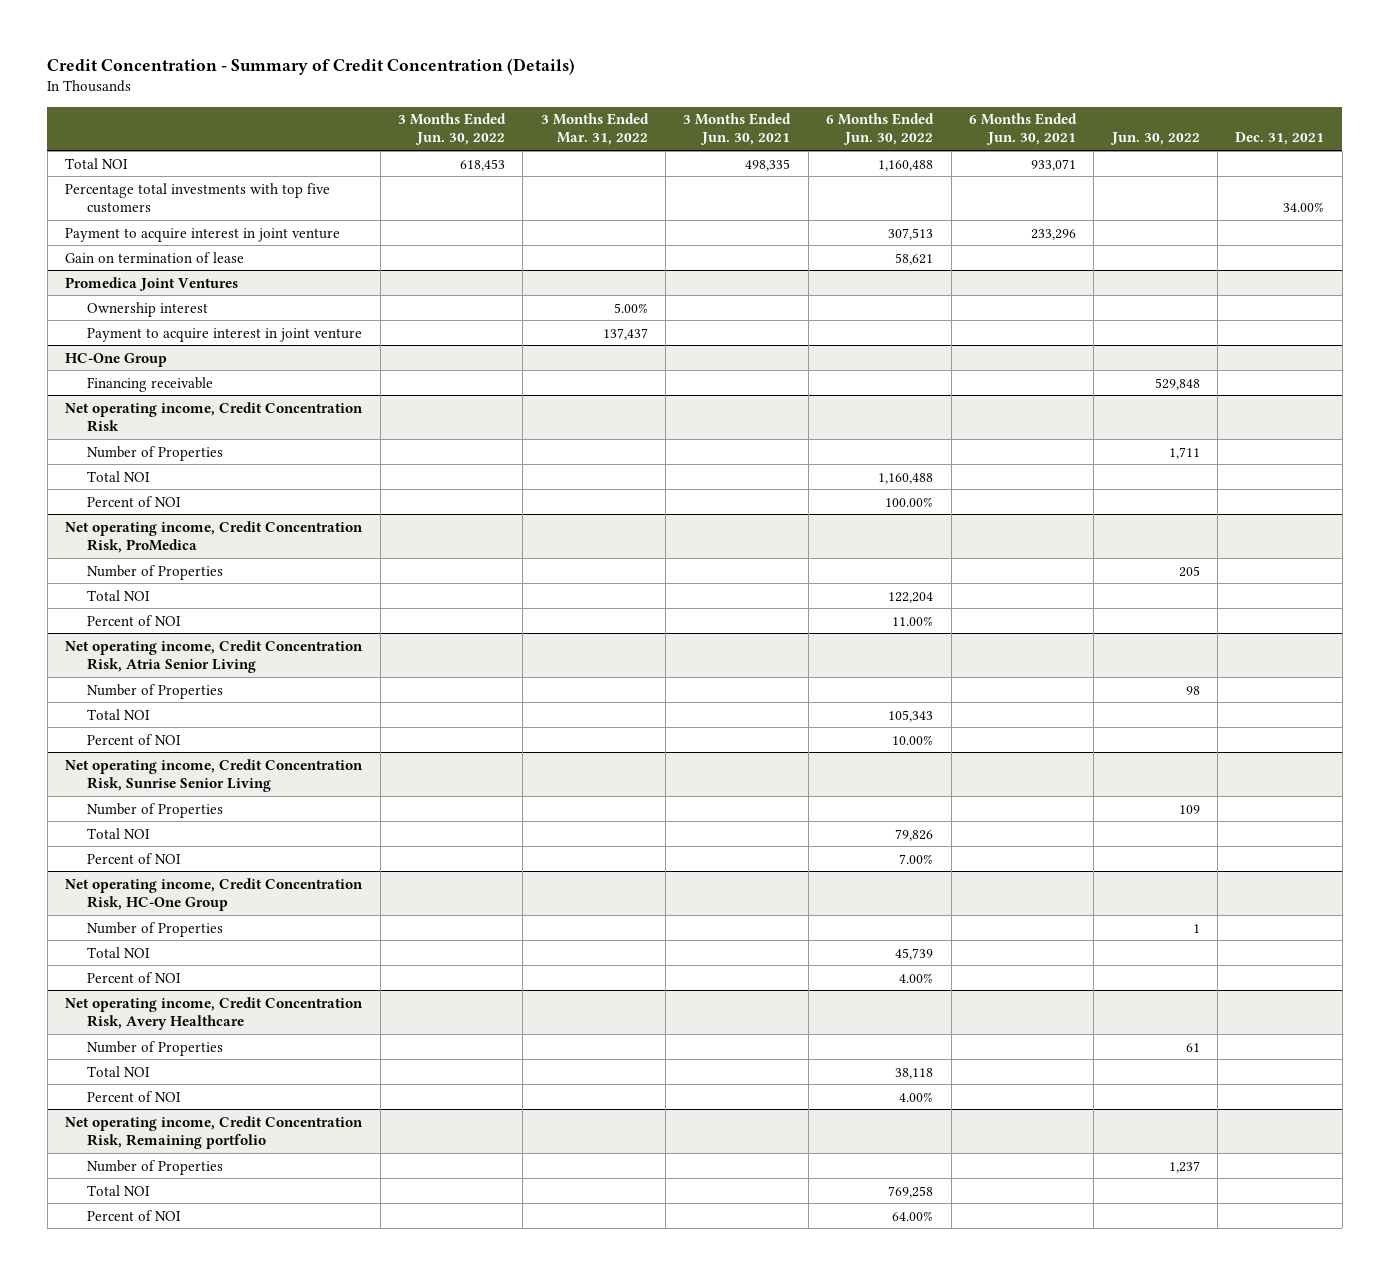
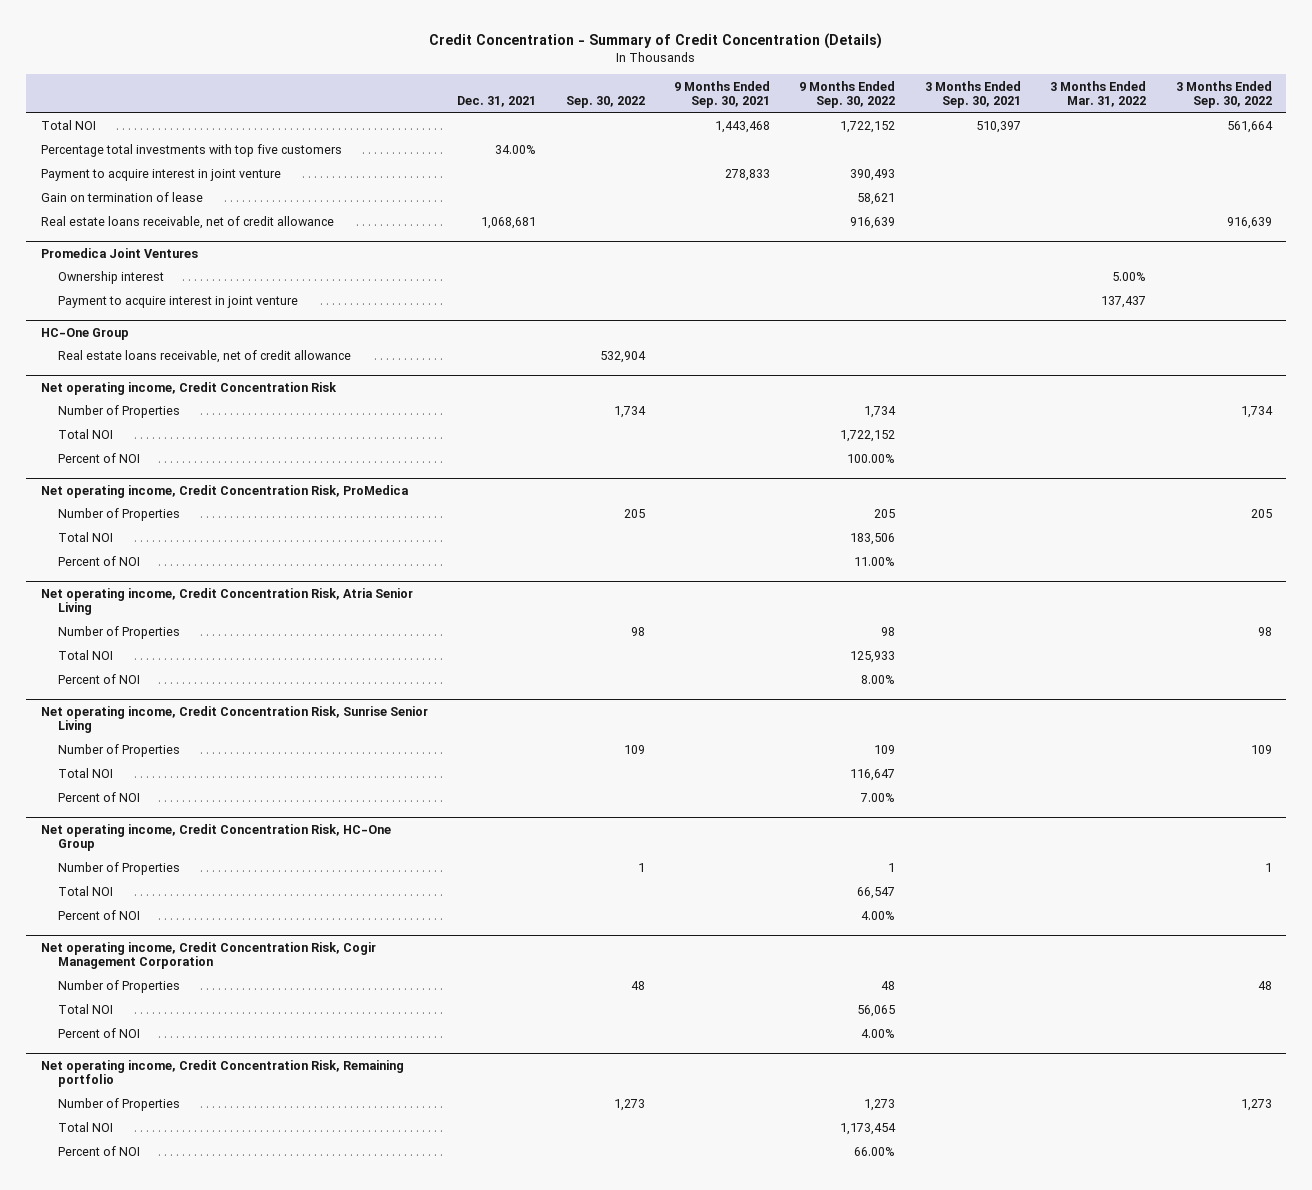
[398,113,507,146] 3 Months Ended Jun. 30, 2022 -> none
[683,113,792,146] 3 Months Ended Jun. 30, 2021 -> none
[826,113,935,146] 6 Months Ended Jun. 30, 2022 -> none
[968,113,1077,146] 6 Months Ended Jun. 30, 2021 -> none
[1109,132,1200,146] Jun. 30, 2022 -> none
none -> [565,96,645,109] Sep. 30, 2022
none -> [674,80,771,109] 9 Months Ended Sep. 30, 2021
none -> [799,80,896,109] 9 Months Ended Sep. 30, 2022
none -> [924,80,1021,109] 3 Months Ended Sep. 30, 2021
none -> [1175,80,1272,109] 3 Months Ended Sep. 30, 2022
none -> [40,216,334,230] Real estate loans receivable, net of credit allowance
[86,376,213,392] Financing receivable -> [57,350,351,364] Real estate loans receivable, net of credit allowance
[65,996,364,1030] Net operating income, Credit Concentration Risk, Avery Healthcare -> [40,941,376,970] Net operating income, Credit Concentration Risk, Cogir Management Corporation

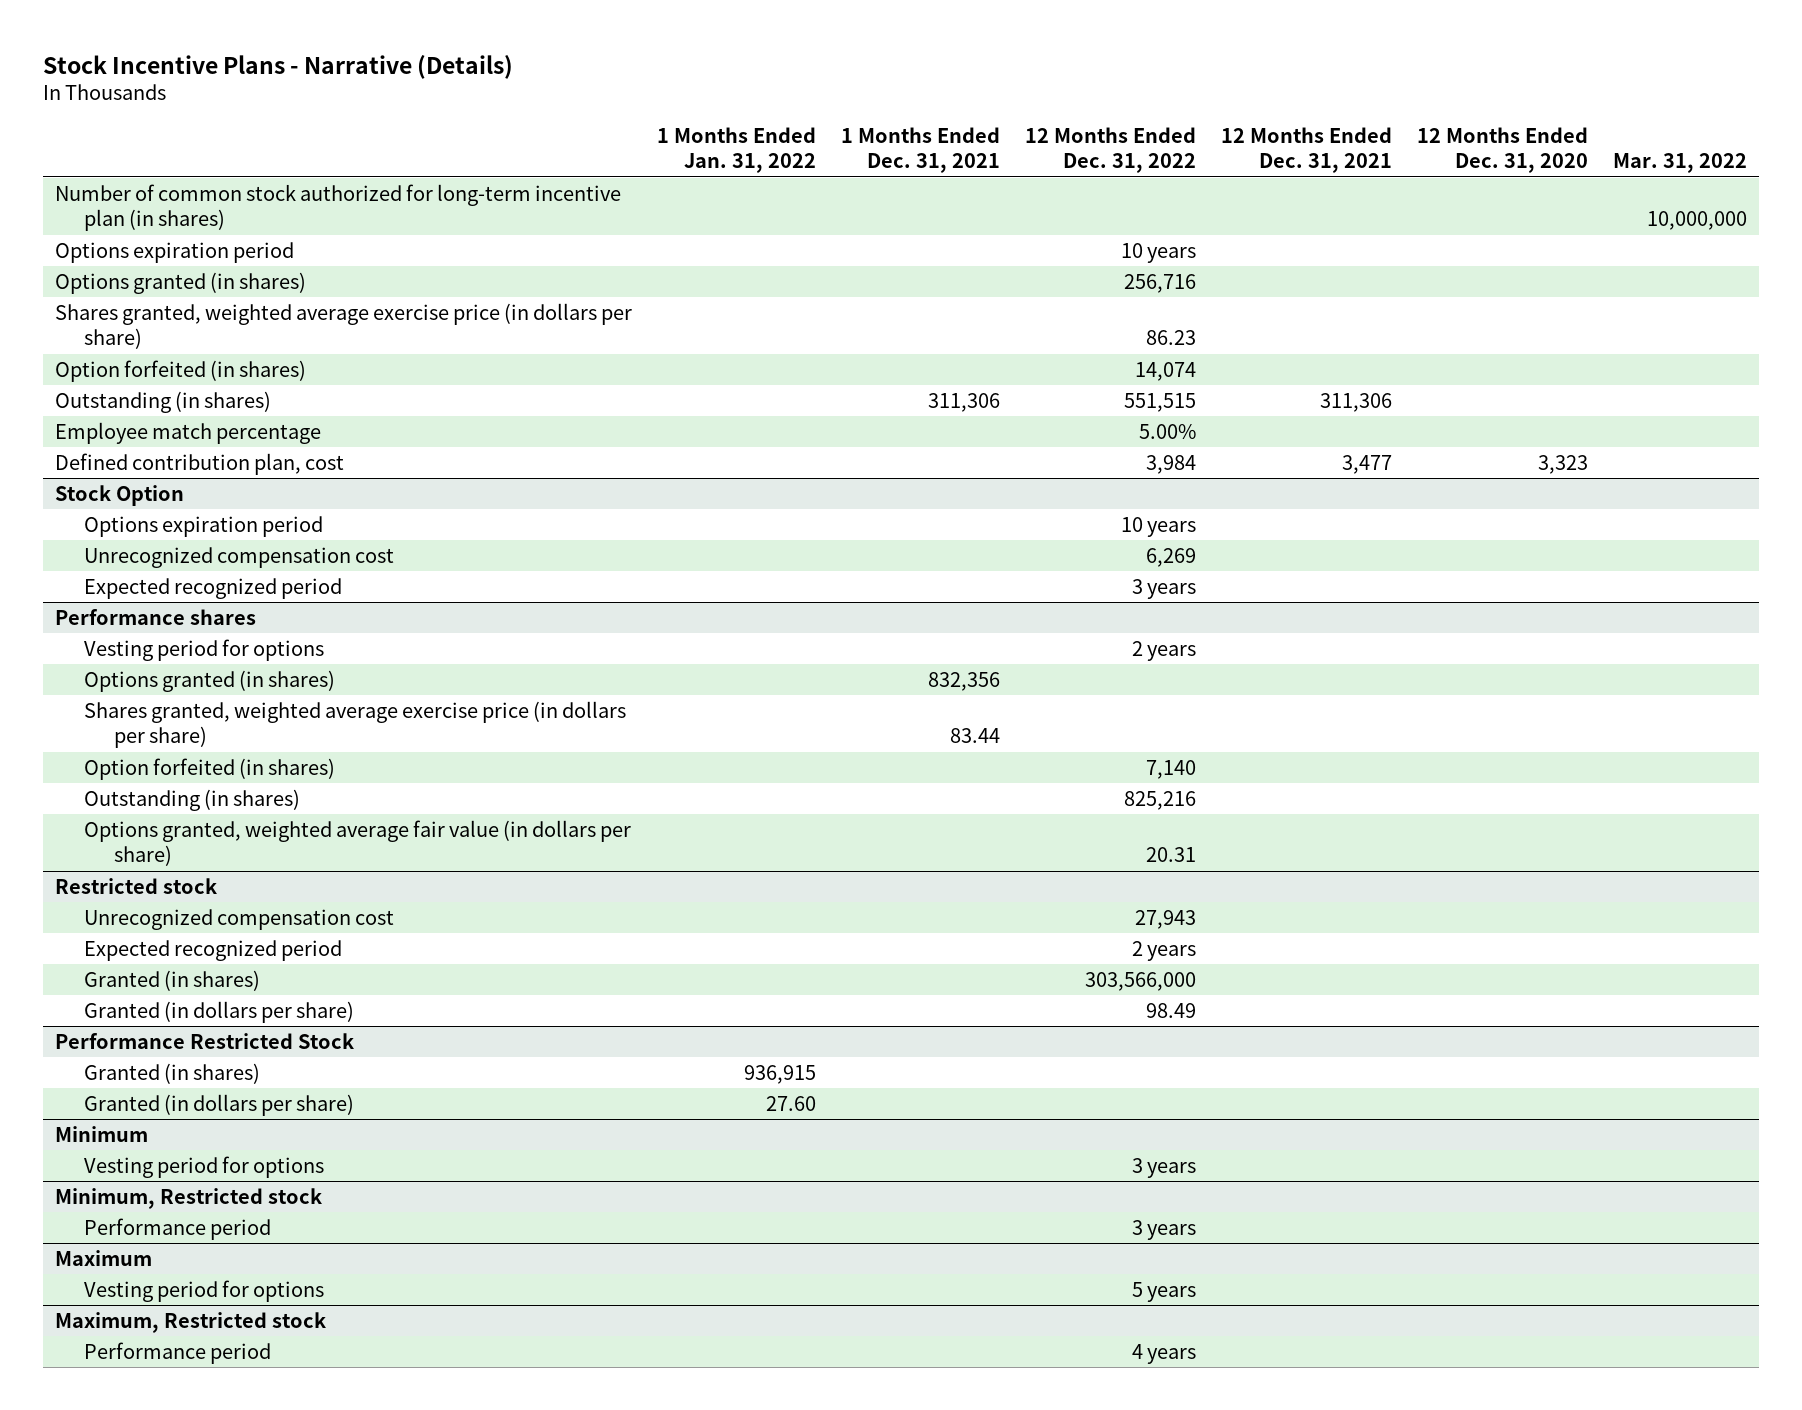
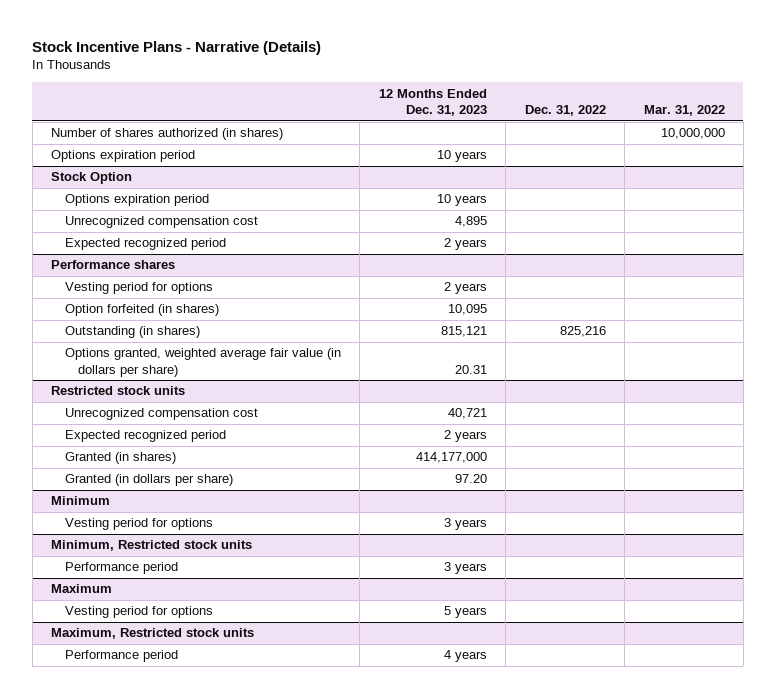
[657,126,817,174] 1 Months Ended Jan. 31, 2022 -> none
[841,126,1001,174] 1 Months Ended Dec. 31, 2021 -> none
[1024,126,1196,174] 12 Months Ended Dec. 31, 2022 -> none
[1220,126,1392,174] 12 Months Ended Dec. 31, 2021 -> none
[1416,126,1588,174] 12 Months Ended Dec. 31, 2020 -> none
none -> [378,88,487,116] 12 Months Ended Dec. 31, 2023
none -> [524,104,606,116] Dec. 31, 2022
[55,183,622,232] Number of common stock authorized for long-term incentive plan (in shares) -> [51,128,284,141] Number of shares authorized (in shares)
[55,271,307,294] Options granted (in shares) -> none
[55,302,633,350] Shares granted, weighted average exercise price (in dollars per share) -> none
[55,359,307,382] Option forfeited (in shares) -> none
[55,390,272,413] Outstanding (in shares) -> none
[55,421,322,444] Employee match percentage -> none
[55,452,345,475] Defined contribution plan, cost -> none
[84,669,336,692] Options granted (in shares) -> none
[84,700,627,749] Shares granted, weighted average exercise price (in dollars per share) -> none
[55,877,218,894] Restricted stock -> [51,386,186,396] Restricted stock units
[55,1032,355,1049] Performance Restricted Stock -> none
[84,1062,261,1084] Granted (in shares) -> none
[84,1093,355,1116] Granted (in dollars per share) -> none
[55,1187,323,1209] Minimum, Restricted stock -> [51,540,253,552] Minimum, Restricted stock units
[55,1311,327,1333] Maximum, Restricted stock -> [51,628,255,640] Maximum, Restricted stock units

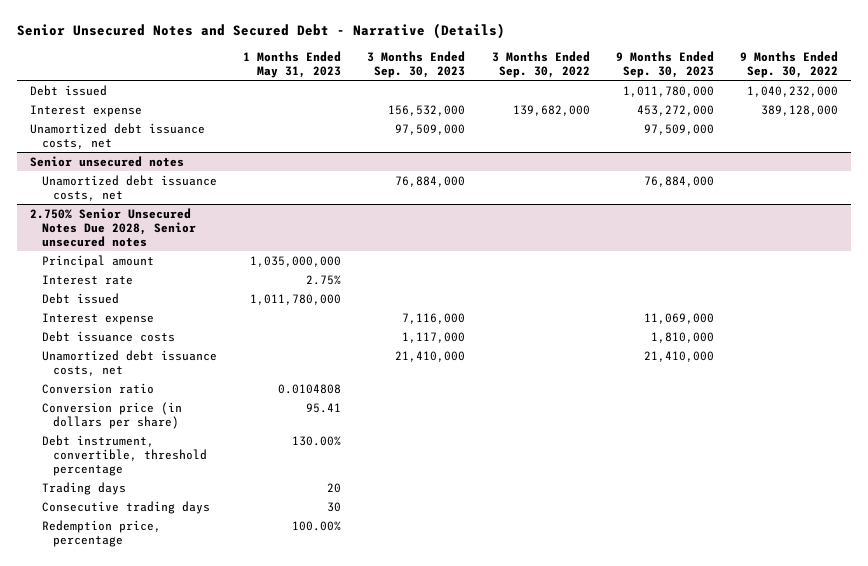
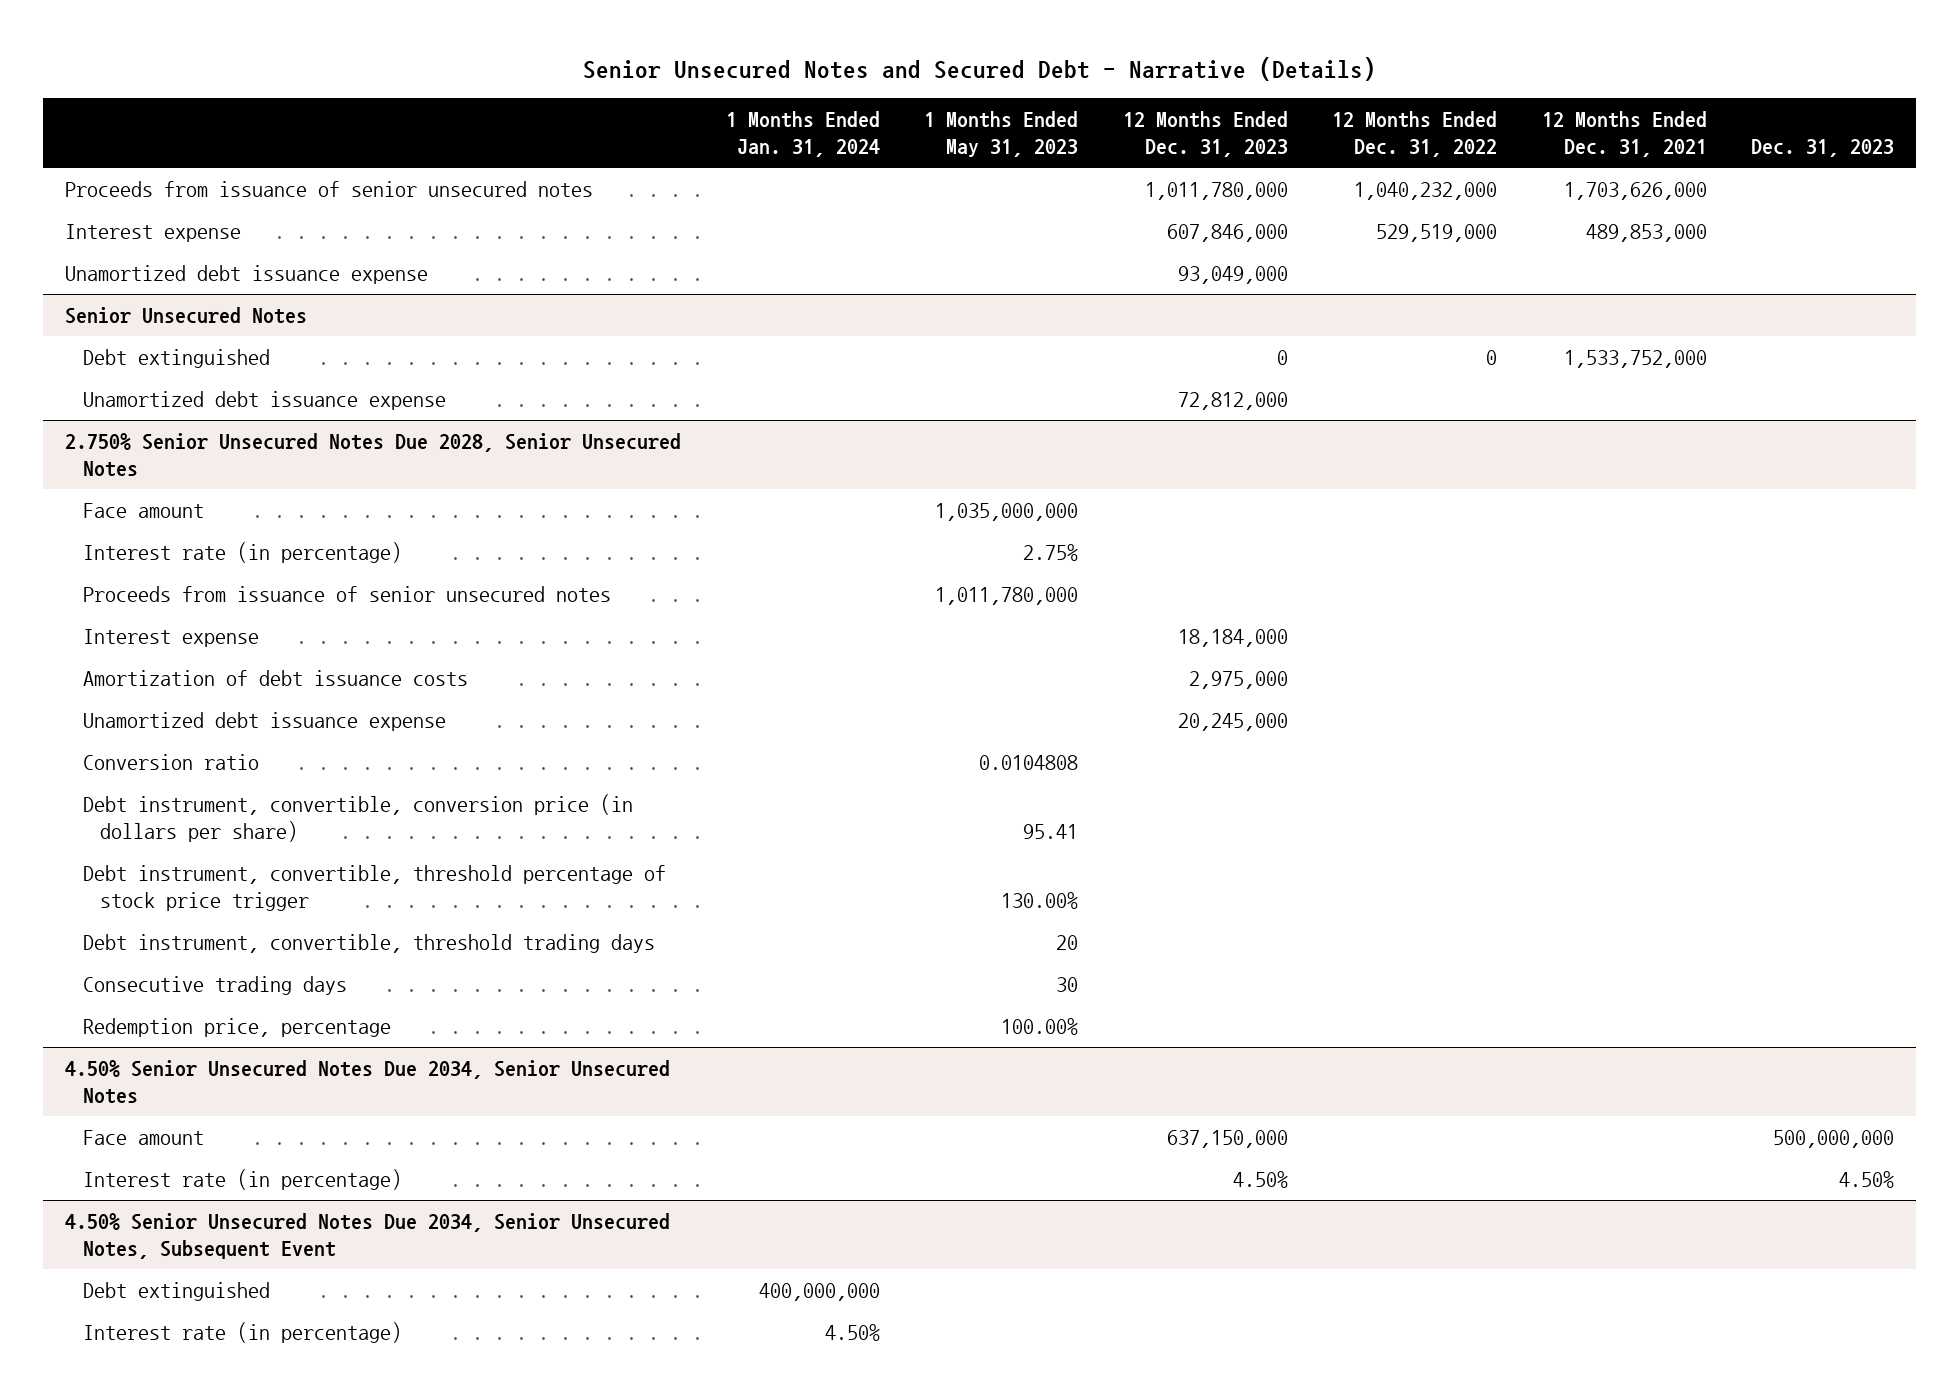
[367,51,466,79] 3 Months Ended Sep. 30, 2023 -> none
[491,51,590,79] 3 Months Ended Sep. 30, 2022 -> none
[615,51,714,79] 9 Months Ended Sep. 30, 2023 -> none
[740,51,839,79] 9 Months Ended Sep. 30, 2022 -> none
none -> [725,110,880,158] 1 Months Ended Jan. 31, 2024
none -> [1122,110,1288,158] 12 Months Ended Dec. 31, 2023
none -> [1332,110,1498,158] 12 Months Ended Dec. 31, 2022
none -> [1541,110,1707,158] 12 Months Ended Dec. 31, 2021
none -> [1751,139,1895,158] Dec. 31, 2023
[30,84,108,96] Debt issued -> [65,180,594,197] Proceeds from issuance of senior unsecured notes
[30,122,206,149] Unamortized debt issuance costs, net -> [65,264,429,284] Unamortized debt issuance expense
[30,155,185,167] Senior unsecured notes -> [65,306,308,324] Senior Unsecured Notes
none -> [82,348,270,368] Debt extinguished
[41,174,217,201] Unamortized debt issuance costs, net -> [82,390,446,410] Unamortized debt issuance expense
[30,207,196,247] 2.750% Senior Unsecured Notes Due 2028, Senior unsecured notes -> [65,432,682,477] 2.750% Senior Unsecured Notes Due 2028, Senior Unsecured Notes
[41,254,154,268] Principal amount -> [82,502,204,518] Face amount
[41,274,133,285] Interest rate -> [82,541,402,563] Interest rate (in percentage)
[41,292,119,304] Debt issued -> [82,585,611,602] Proceeds from issuance of senior unsecured notes
[41,330,175,342] Debt issuance costs -> [82,669,468,686] Amortization of debt issuance costs
[41,349,217,376] Unamortized debt issuance costs, net -> [82,711,446,731] Unamortized debt issuance expense
[41,401,182,429] Conversion price (in dollars per share) -> [82,793,633,842] Debt instrument, convertible, conversion price (in dollars per share)
[41,434,207,476] Debt instrument, convertible, threshold percentage -> [82,864,666,911] Debt instrument, convertible, threshold percentage of stock price trigger
[41,481,126,495] Trading days -> [82,933,655,953] Debt instrument, convertible, threshold trading days
none -> [65,1059,671,1104] 4.50% Senior Unsecured Notes Due 2034, Senior Unsecured Notes
none -> [82,1129,204,1145] Face amount
none -> [82,1168,402,1190] Interest rate (in percentage)
none -> [65,1212,671,1259] 4.50% Senior Unsecured Notes Due 2034, Senior Unsecured Notes, Subsequent Event
none -> [82,1281,270,1301] Debt extinguished
none -> [82,1321,402,1343] Interest rate (in percentage)

